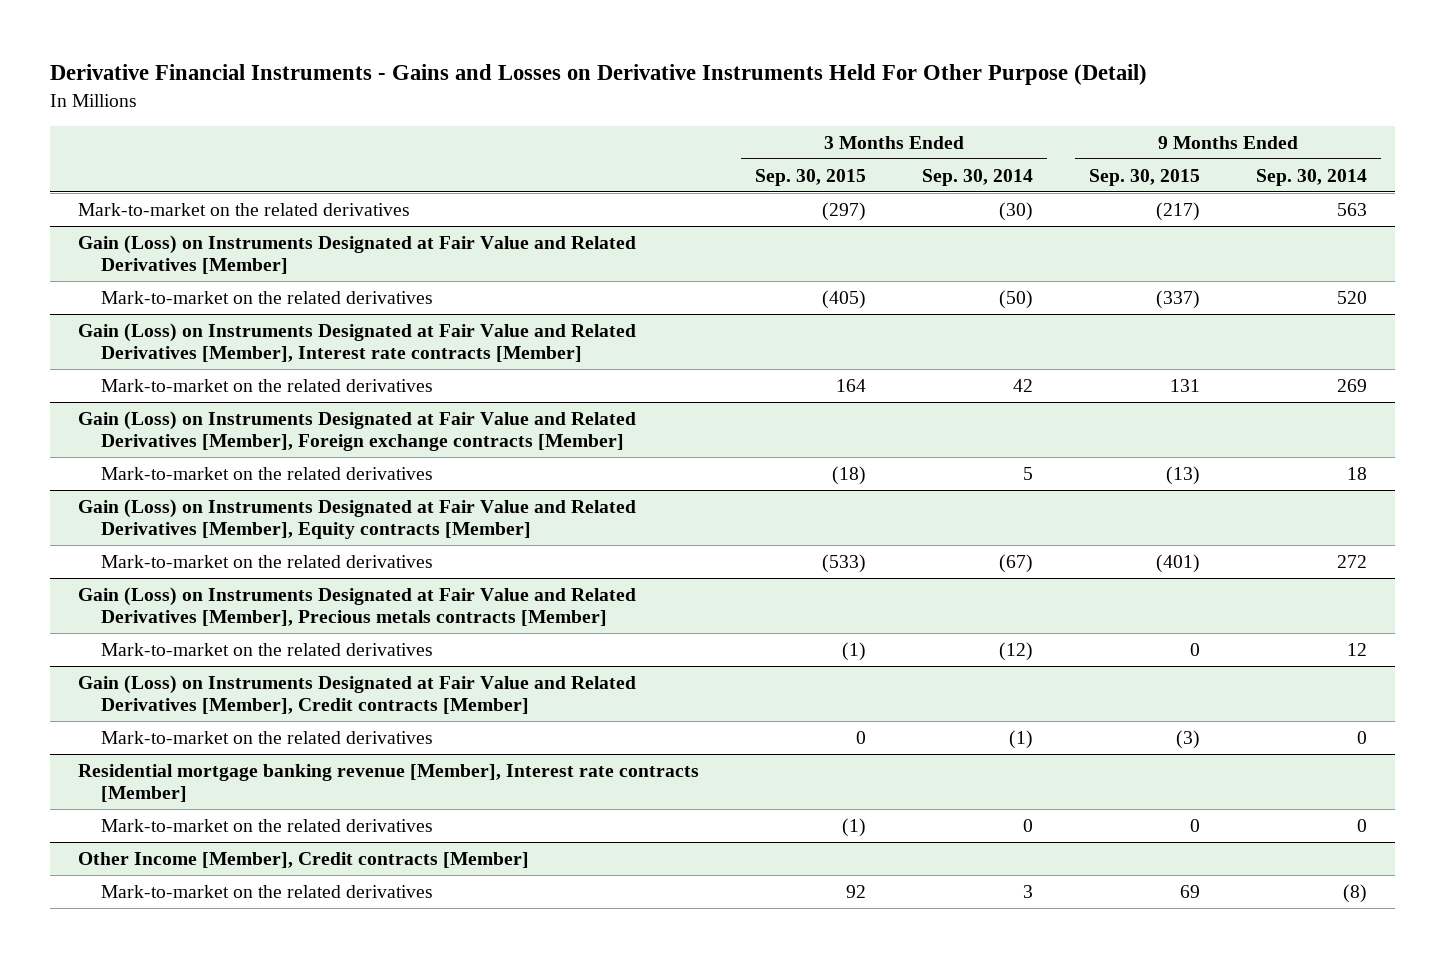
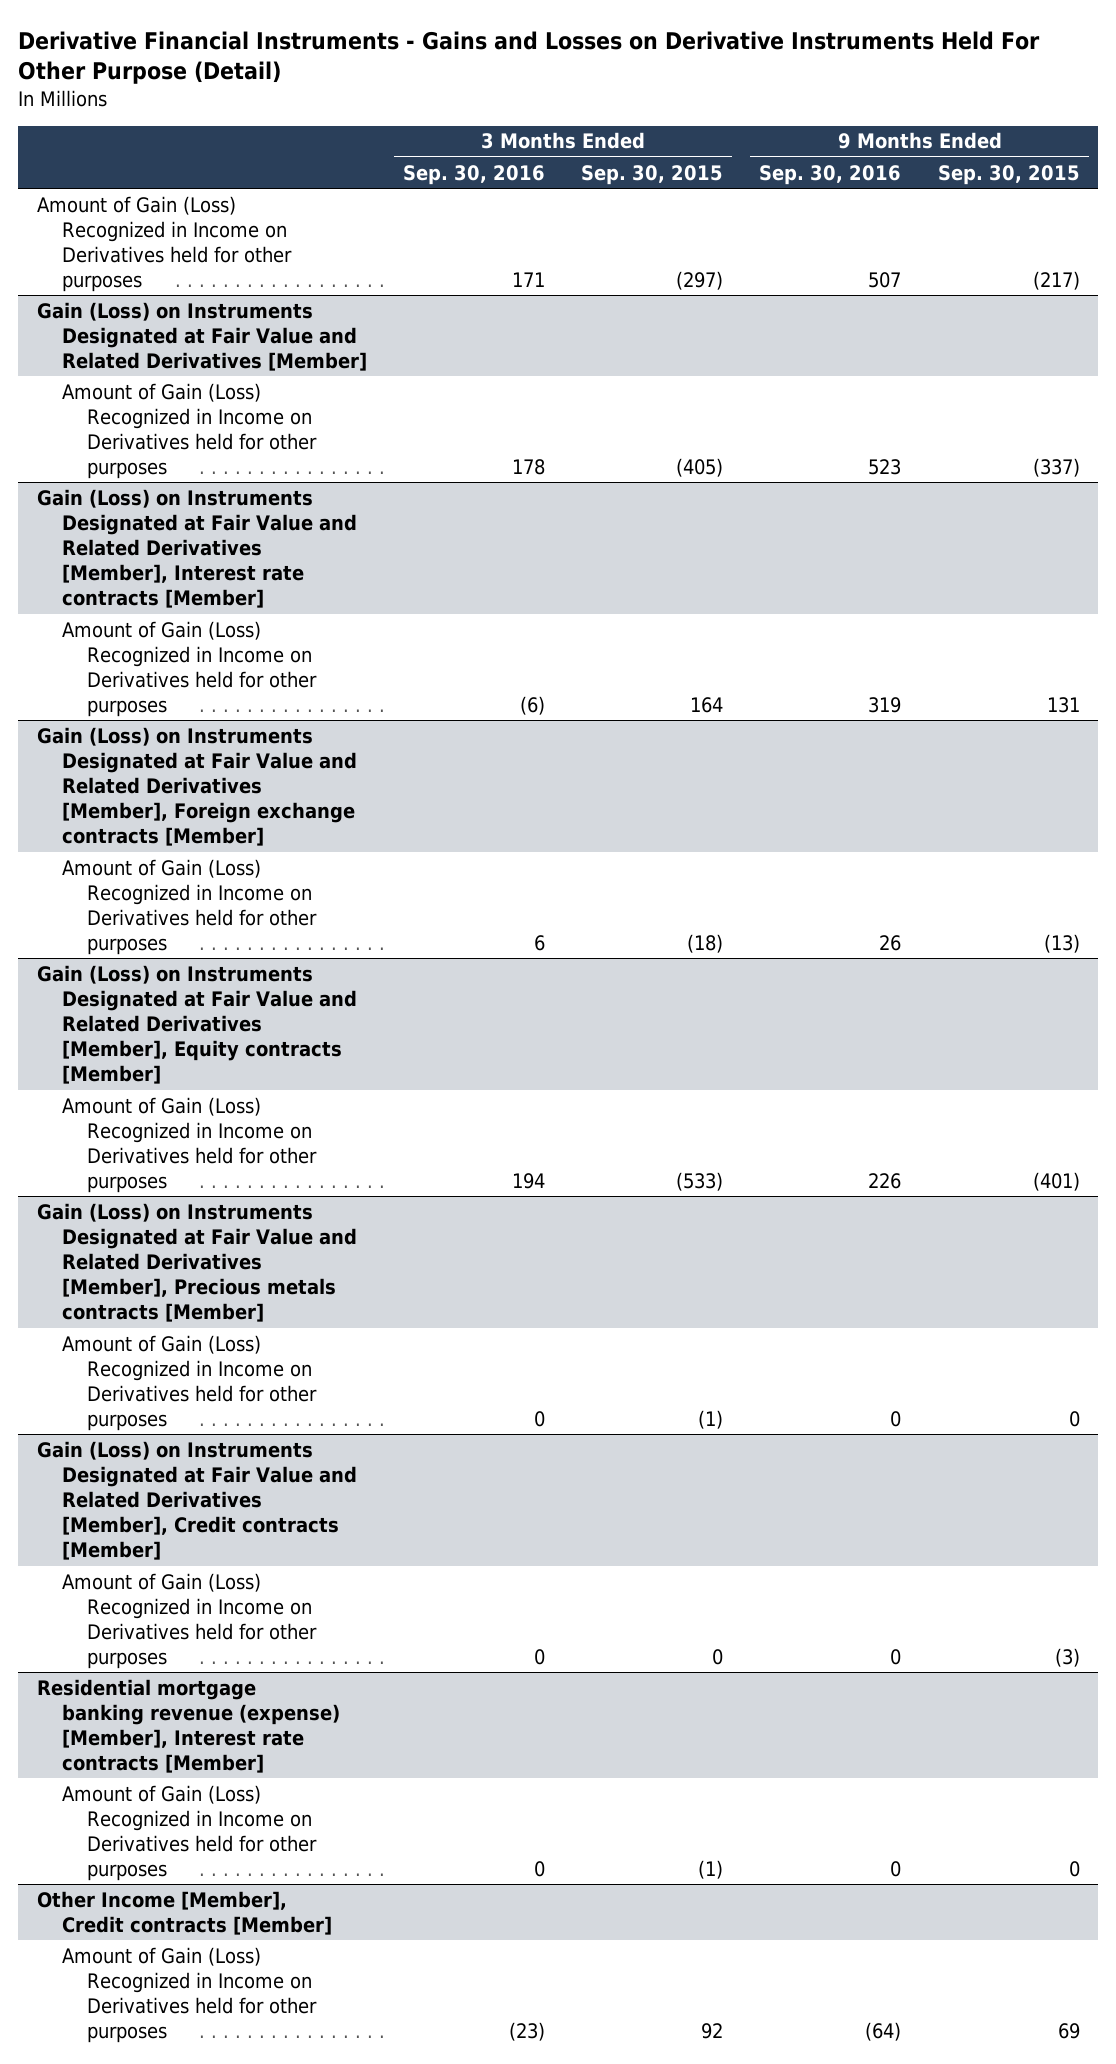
[921,168,1033,186] Sep. 30, 2014 -> none
[1256,168,1368,186] Sep. 30, 2014 -> none
none -> [402,164,545,185] Sep. 30, 2016
none -> [759,164,902,185] Sep. 30, 2016
[77,202,410,216] Mark-to-market on the related derivatives -> [36,195,292,293] Amount of Gain (Loss) Recognized in Income on Derivatives held for other purposes
[101,290,434,304] Mark-to-market on the related derivatives -> [61,382,317,480] Amount of Gain (Loss) Recognized in Income on Derivatives held for other purposes
[101,378,434,392] Mark-to-market on the related derivatives -> [61,620,317,718] Amount of Gain (Loss) Recognized in Income on Derivatives held for other purposes
[101,466,434,480] Mark-to-market on the related derivatives -> [61,858,317,956] Amount of Gain (Loss) Recognized in Income on Derivatives held for other purposes
[101,554,434,568] Mark-to-market on the related derivatives -> [61,1096,317,1194] Amount of Gain (Loss) Recognized in Income on Derivatives held for other purposes
[101,642,434,656] Mark-to-market on the related derivatives -> [61,1334,317,1432] Amount of Gain (Loss) Recognized in Income on Derivatives held for other purposes
[101,730,434,744] Mark-to-market on the related derivatives -> [61,1572,317,1670] Amount of Gain (Loss) Recognized in Income on Derivatives held for other purposes
[77,763,699,803] Residential mortgage banking revenue [Member], Interest rate contracts [Member] -> [36,1678,340,1774] Residential mortgage banking revenue (expense) [Member], Interest rate contracts [Member]
[101,818,434,832] Mark-to-market on the related derivatives -> [61,1784,317,1882] Amount of Gain (Loss) Recognized in Income on Derivatives held for other purposes
[101,884,434,898] Mark-to-market on the related derivatives -> [61,1946,317,2044] Amount of Gain (Loss) Recognized in Income on Derivatives held for other purposes

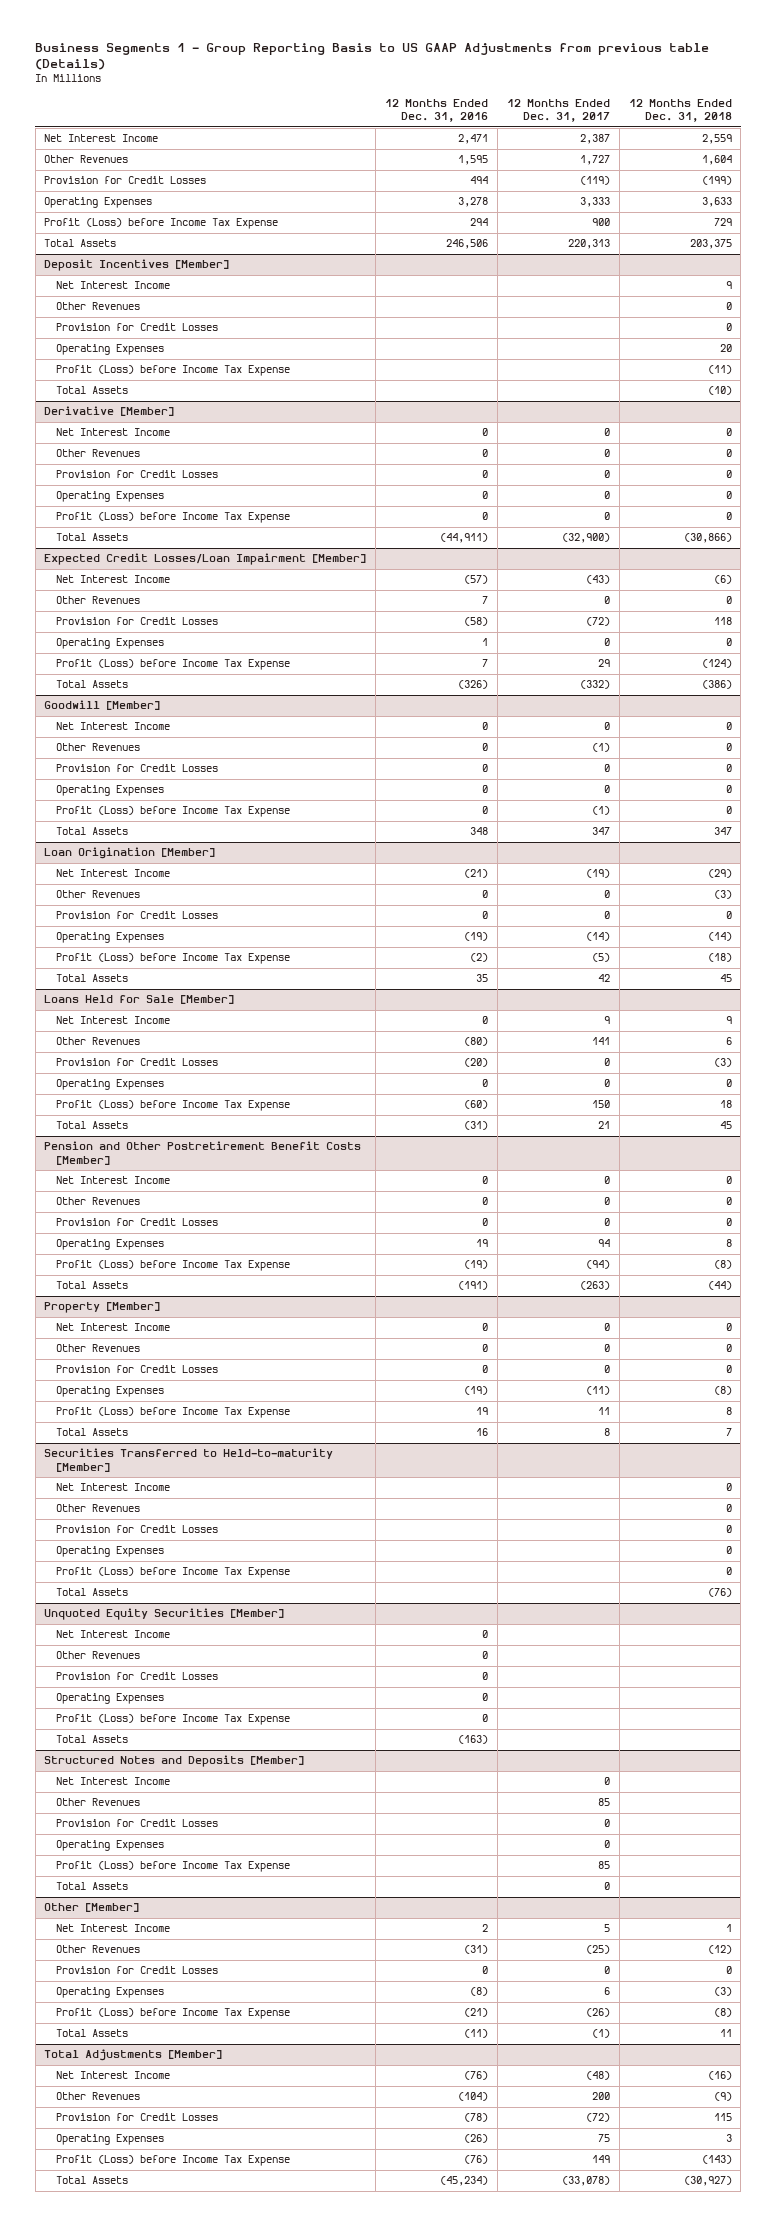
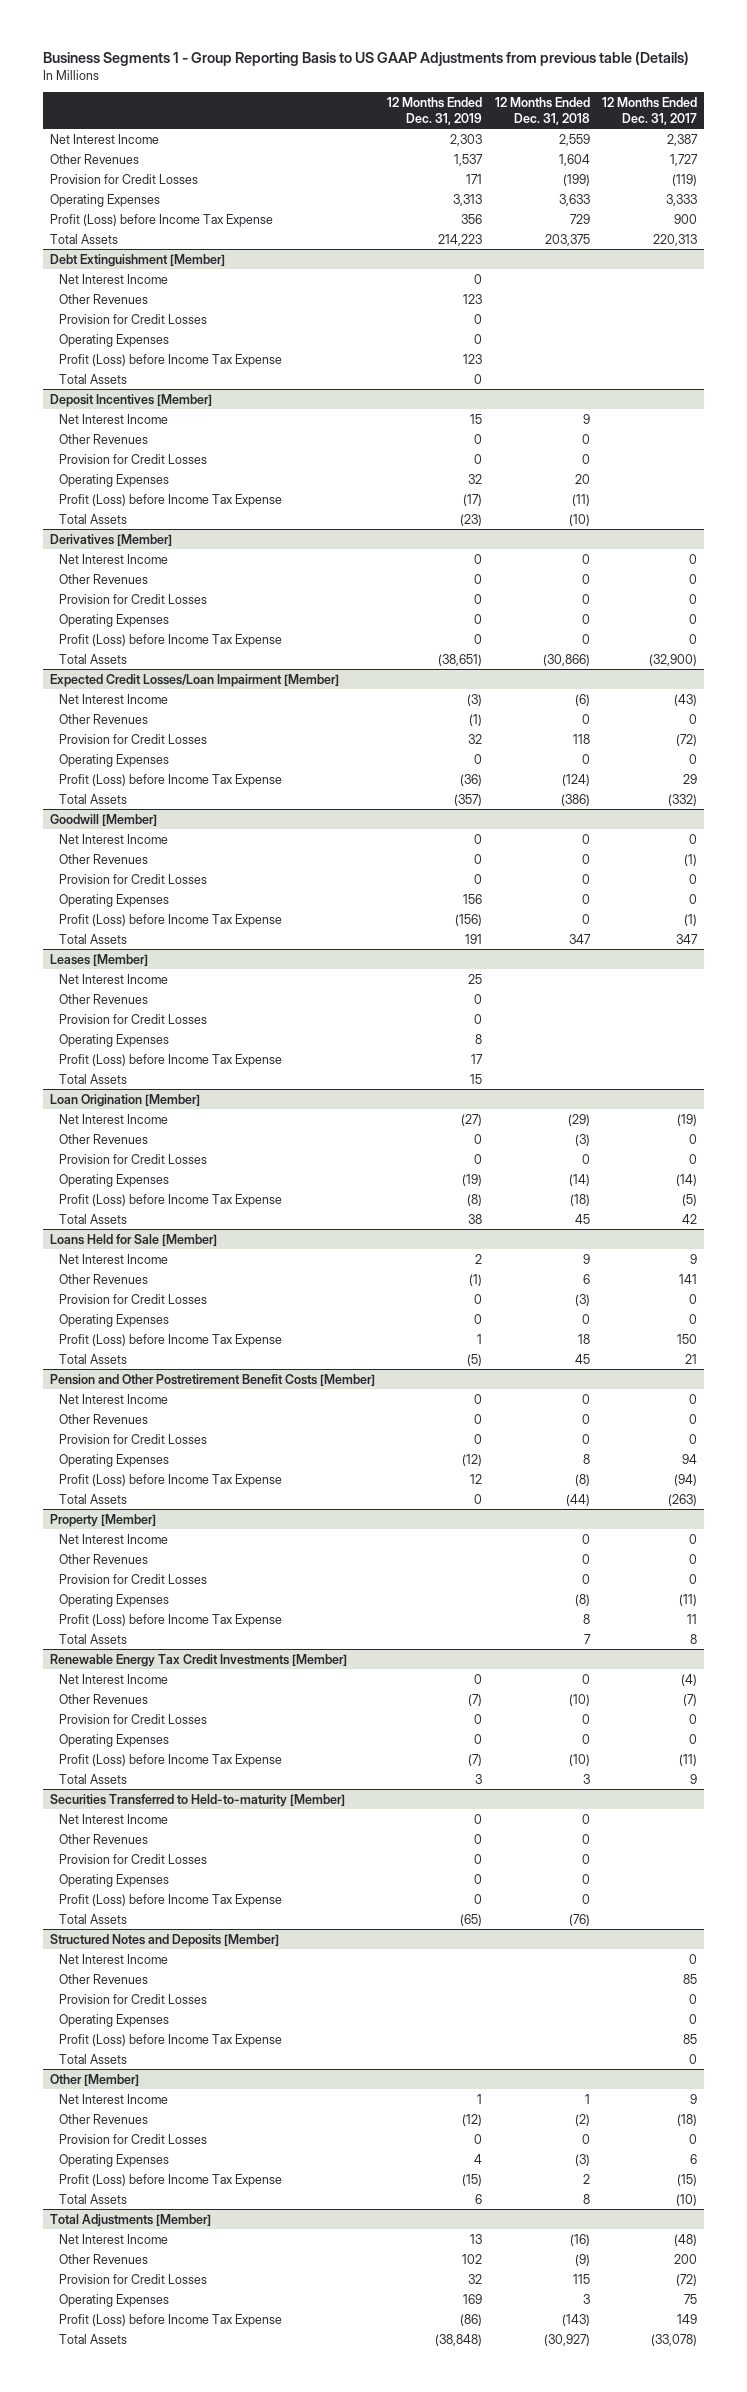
[385,98,489,123] 12 Months Ended Dec. 31, 2016 -> none
none -> [387,96,483,125] 12 Months Ended Dec. 31, 2019
none -> [49,253,225,267] Debt Extinguishment [Member]
none -> [58,273,168,284] Net Interest Income
none -> [58,293,148,304] Other Revenues
none -> [58,313,207,324] Provision for Credit Losses
none -> [58,333,169,347] Operating Expenses
none -> [58,353,282,367] Profit (Loss) before Income Tax Expense
none -> [58,373,127,384] Total Assets
[44,406,175,417] Derivative [Member] -> [49,533,172,546] Derivatives [Member]
none -> [49,953,148,966] Leases [Member]
none -> [58,973,168,984] Net Interest Income
none -> [58,993,148,1004] Other Revenues
none -> [58,1013,207,1024] Provision for Credit Losses
none -> [58,1033,169,1047] Operating Expenses
none -> [58,1053,282,1067] Profit (Loss) before Income Tax Expense
none -> [58,1073,127,1084] Total Assets
none -> [49,1653,347,1667] Renewable Energy Tax Credit Investments [Member]
none -> [58,1673,168,1684] Net Interest Income
none -> [58,1693,148,1704] Other Revenues
none -> [58,1713,207,1724] Provision for Credit Losses
none -> [58,1733,169,1747] Operating Expenses
none -> [58,1753,282,1767] Profit (Loss) before Income Tax Expense
none -> [58,1773,127,1784] Total Assets
[44,1608,285,1621] Unquoted Equity Securities [Member] -> none
[55,1630,170,1639] Net Interest Income -> none
[55,1651,140,1660] Other Revenues -> none
[55,1672,218,1681] Provision for Credit Losses -> none
[55,1693,164,1705] Operating Expenses -> none
[55,1714,290,1726] Profit (Loss) before Income Tax Expense -> none
[55,1735,128,1744] Total Assets -> none
[603,1924,610,1933] 5 -> [690,2093,698,2104] 9
[585,1945,610,1955] (25) -> [677,2113,698,2126] (18)
[707,1945,732,1955] (12) -> [574,2113,590,2126] (2)
[585,2008,610,2018] (26) -> [677,2173,698,2186] (15)
[713,2008,732,2018] (8) -> [582,2173,590,2184] 2
[591,2029,610,2039] (1) -> [676,2193,698,2206] (10)
[719,2029,732,2038] 11 -> [582,2193,590,2204] 8

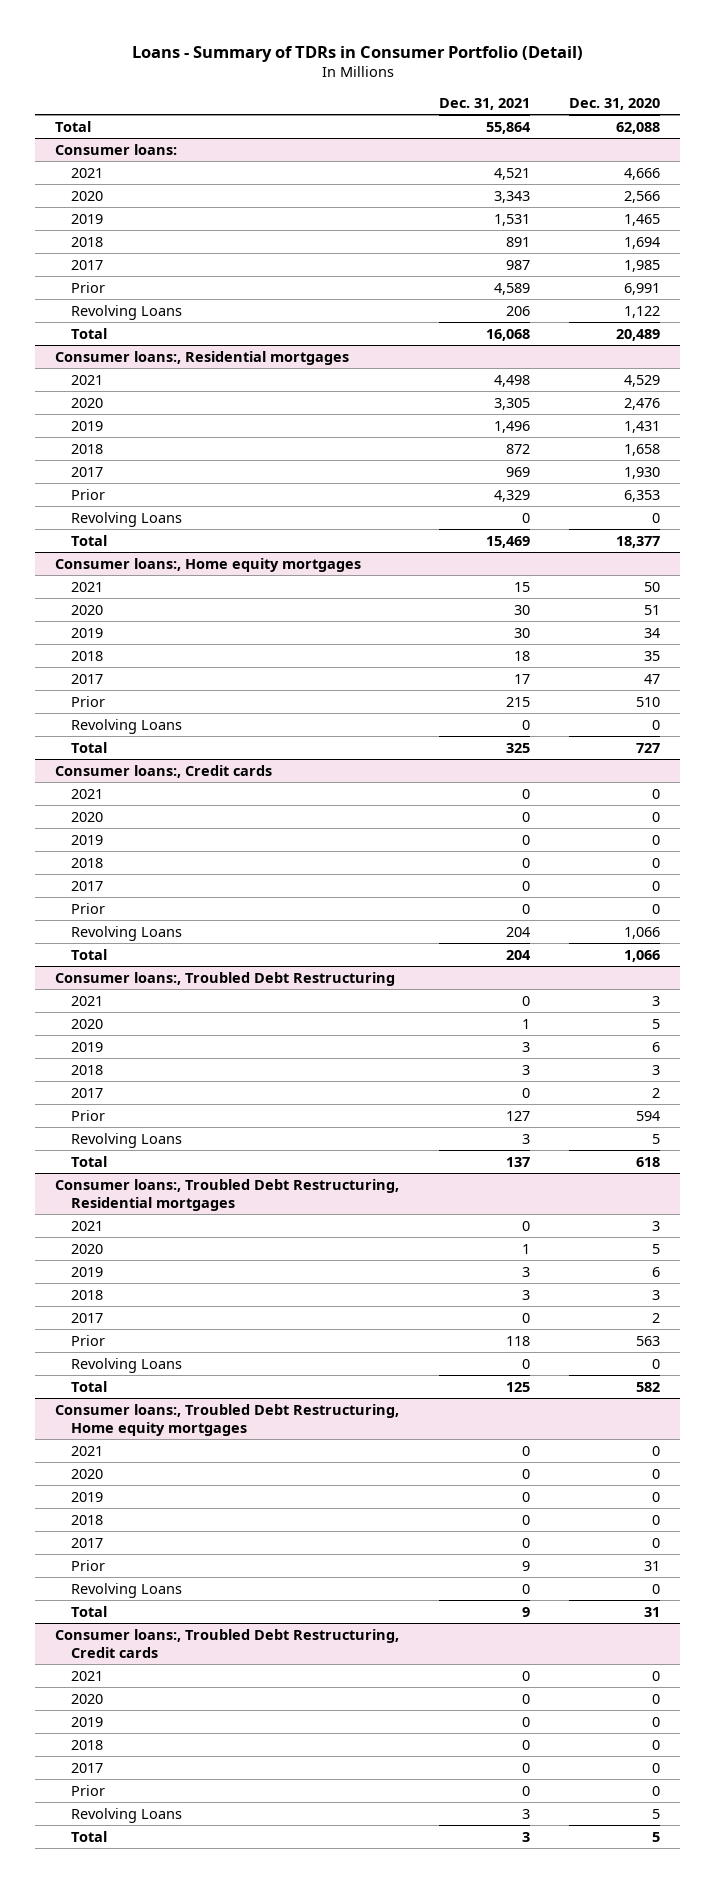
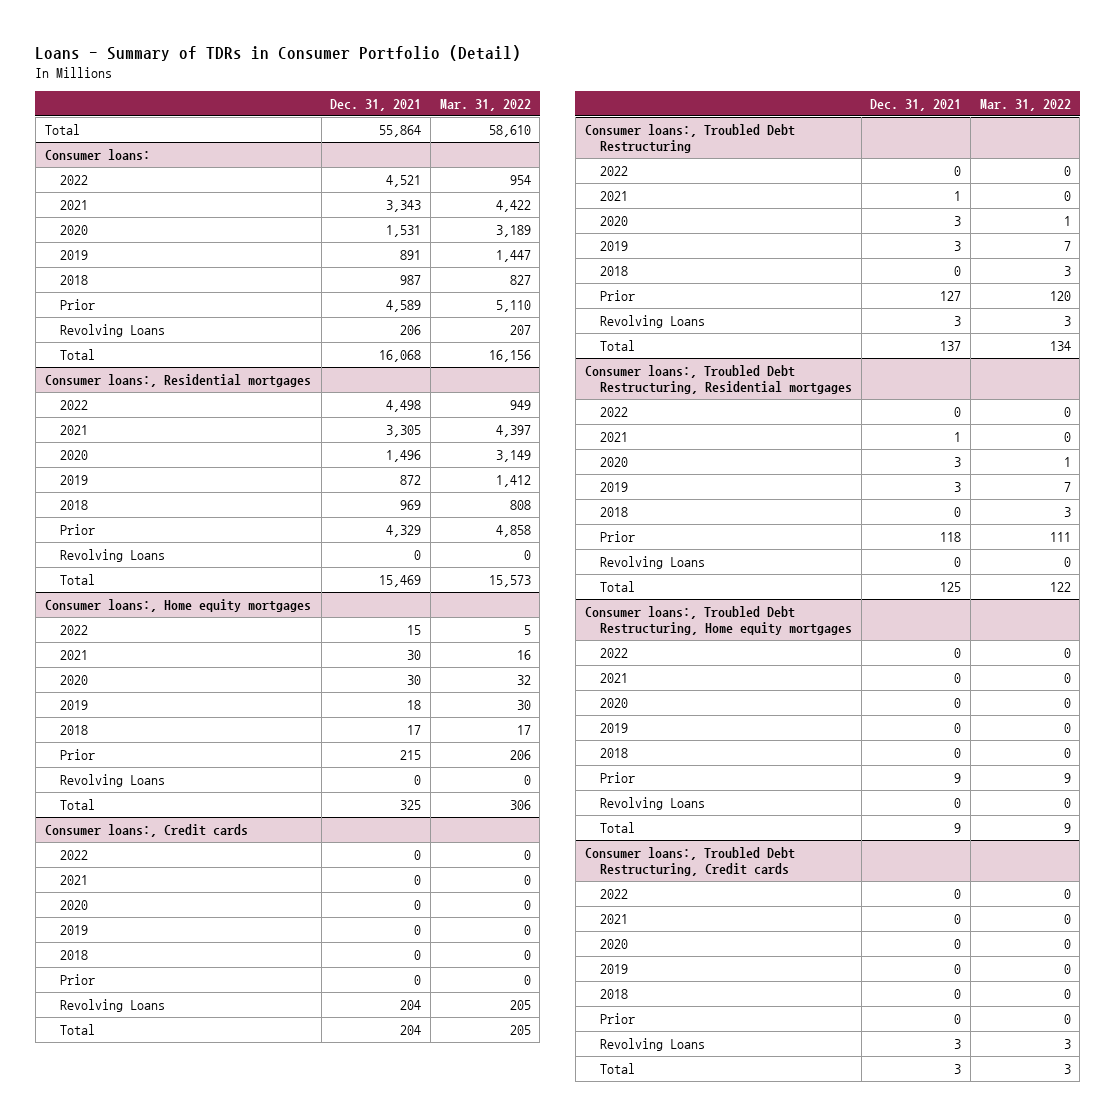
[569,97,661,110] Dec. 31, 2020 -> none
none -> [439,98,531,111] Mar. 31, 2022
[71,259,104,270] 2017 -> none
none -> [59,174,88,185] 2022
[493,167,530,180] 4,521 -> [386,199,422,212] 3,343
[493,190,530,203] 3,343 -> [386,224,422,237] 1,531
[493,213,530,226] 1,531 -> [400,249,422,260] 891
[505,236,530,247] 891 -> [400,274,422,285] 987
[71,466,104,477] 2017 -> none
none -> [59,399,88,410] 2022
[493,374,530,387] 4,498 -> [386,424,422,437] 3,305
[493,397,530,410] 3,305 -> [386,449,422,462] 1,496
[493,420,530,433] 1,496 -> [400,474,422,485] 872
[505,443,530,454] 872 -> [400,499,422,510] 969
none -> [59,624,88,635] 2022
[513,581,530,592] 15 -> [407,649,422,660] 30
[71,673,104,684] 2017 -> none
[513,627,530,638] 30 -> [407,699,422,710] 18
[513,650,530,661] 18 -> [407,724,422,735] 17
none -> [59,849,88,860] 2022
[71,880,104,891] 2017 -> none
none -> [599,165,628,176] 2022
[521,995,530,1006] 0 -> [954,190,962,201] 1
[521,1018,530,1029] 1 -> [954,215,962,226] 3
[71,1087,104,1098] 2017 -> none
[521,1064,530,1075] 3 -> [954,265,962,276] 0
none -> [599,406,628,417] 2022
[521,1220,530,1231] 0 -> [954,431,962,442] 1
[521,1243,530,1254] 1 -> [954,456,962,467] 3
[71,1312,104,1323] 2017 -> none
[521,1289,530,1300] 3 -> [954,506,962,517] 0
none -> [599,647,628,658] 2022
[71,1537,104,1548] 2017 -> none
none -> [599,888,628,899] 2022
[71,1762,104,1773] 2017 -> none

